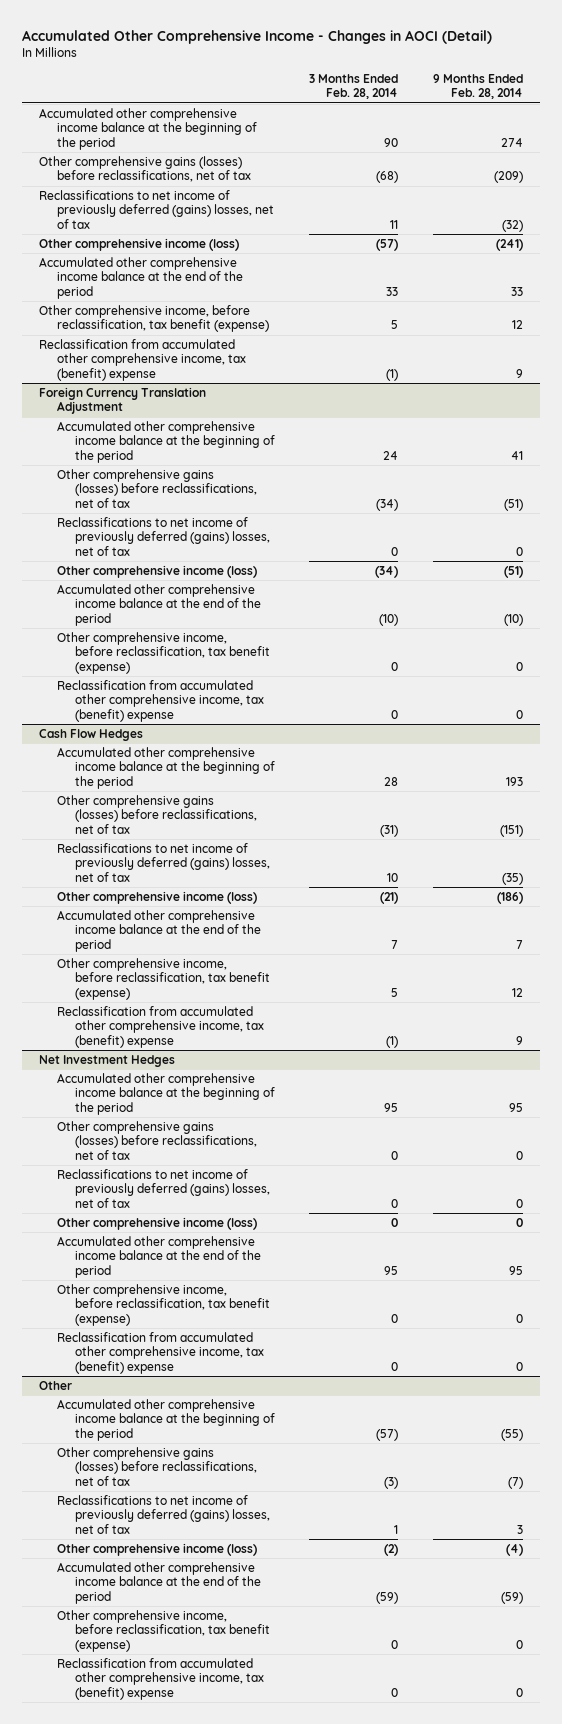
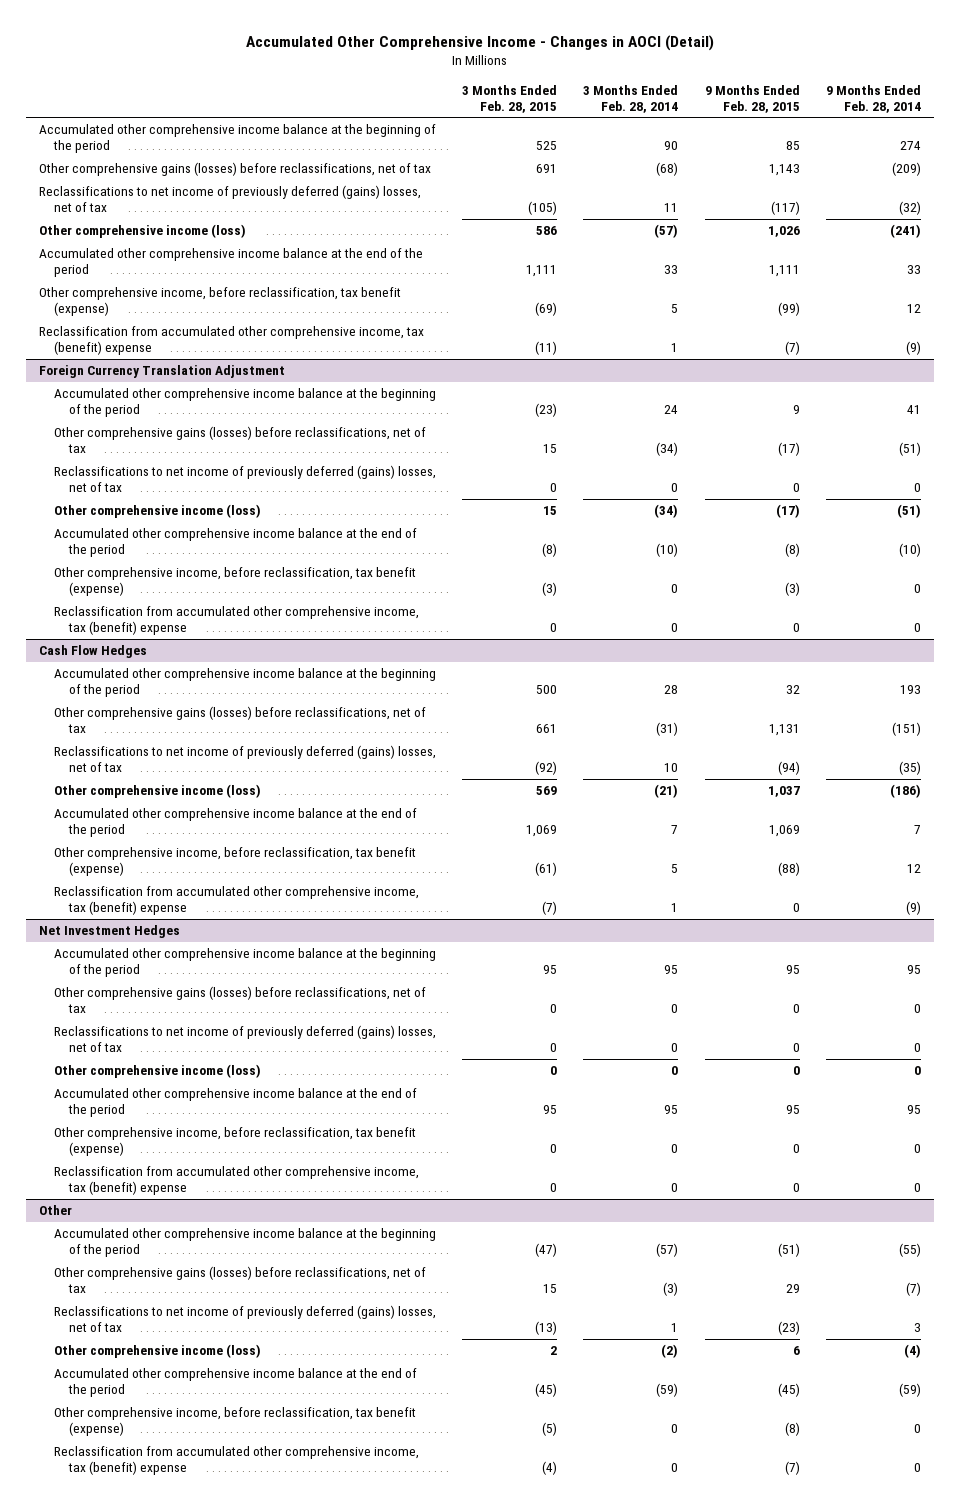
none -> [462,84,558,113] 3 Months Ended Feb. 28, 2015
none -> [704,84,800,113] 9 Months Ended Feb. 28, 2015
[386,368,399,381] (1) -> [671,343,679,353] 1
[515,368,523,378] 9 -> [905,341,921,356] (9)
[386,1035,399,1048] (1) -> [671,903,679,913] 1
[515,1035,523,1045] 9 -> [905,901,921,916] (9)

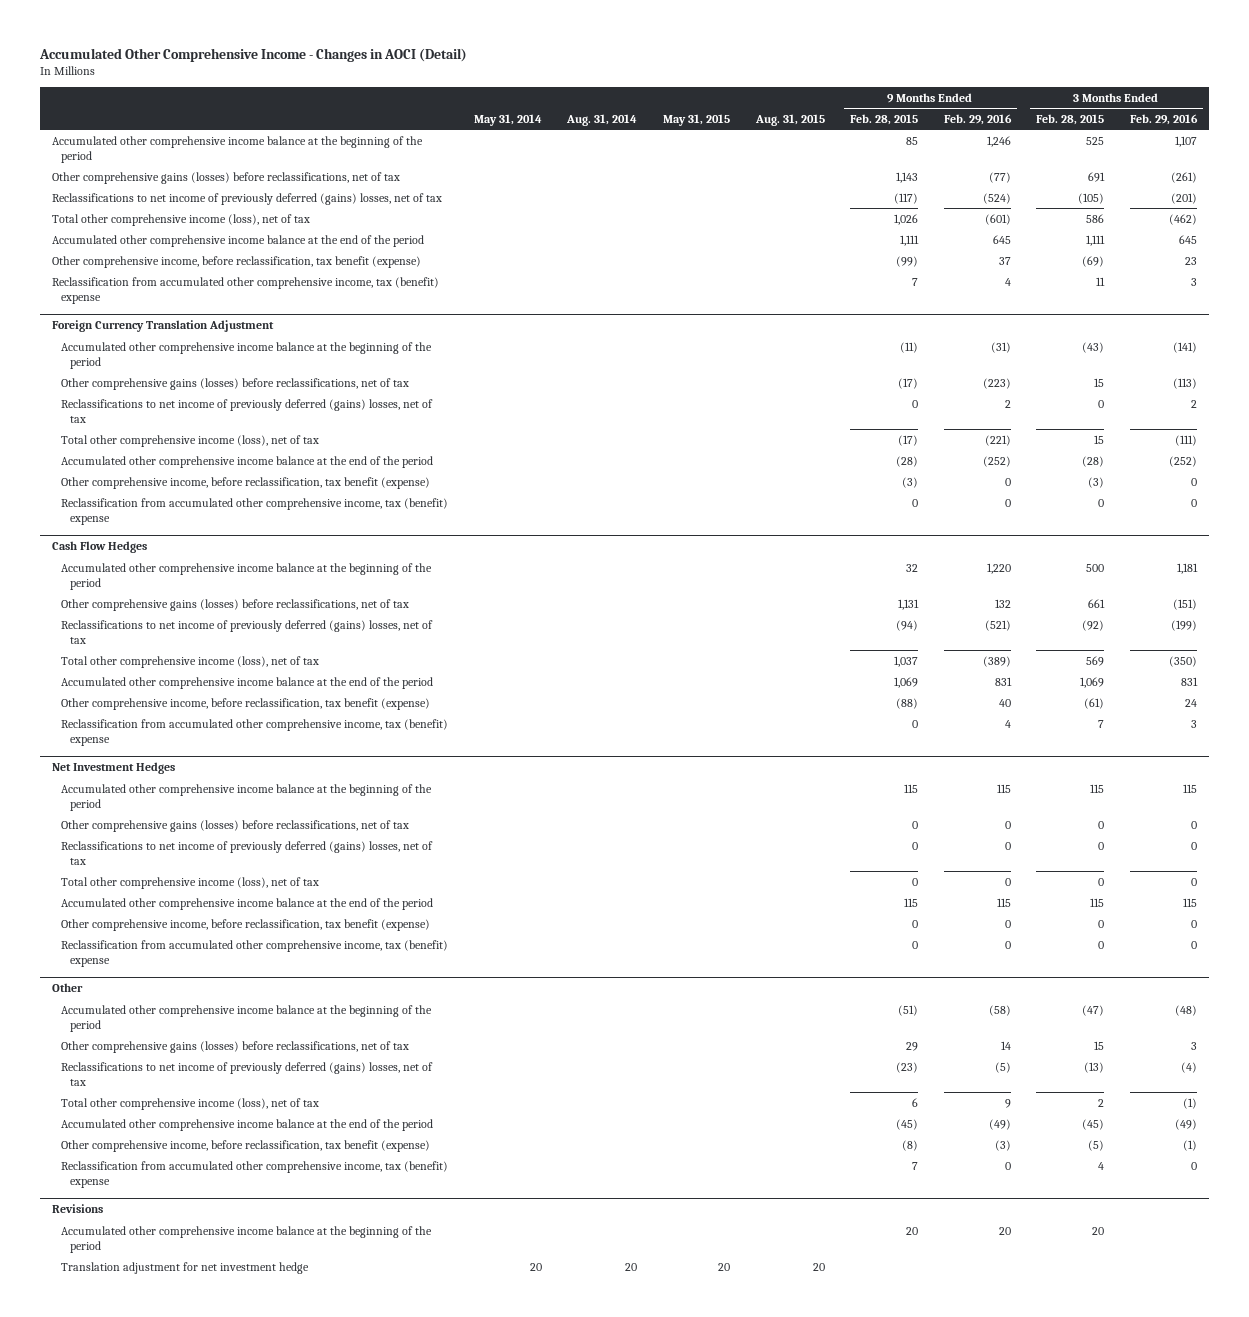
[583,84,679,113] 3 Months Ended Feb. 28, 2014 -> none
[825,84,921,113] 9 Months Ended Feb. 28, 2014 -> none
none -> [473,113,542,126] May 31, 2014
none -> [566,113,638,126] Aug. 31, 2014
none -> [662,113,730,126] May 31, 2015
none -> [754,113,825,126] Aug. 31, 2015
none -> [943,113,1012,125] Feb. 29, 2016
none -> [1129,113,1198,125] Feb. 29, 2016
[38,224,246,239] Other comprehensive income (loss) -> [52,213,311,226] Total other comprehensive income (loss), net of tax
[535,341,558,356] (11) -> [1096,276,1106,286] 11
[784,341,800,356] (7) -> [912,277,919,286] 7
[535,403,558,418] (23) -> [1082,341,1105,353] (43)
[792,405,800,415] 9 -> [900,341,919,353] (11)
[53,504,261,519] Other comprehensive income (loss) -> [61,434,320,447] Total other comprehensive income (loss), net of tax
[542,543,558,558] (8) -> [1082,455,1105,467] (28)
[784,543,800,558] (8) -> [896,455,919,467] (28)
[53,784,261,799] Other comprehensive income (loss) -> [61,655,320,668] Total other comprehensive income (loss), net of tax
[542,901,558,916] (7) -> [1098,719,1105,728] 7
[543,965,558,975] 95 -> [1090,783,1105,793] 115
[785,965,800,975] 95 -> [904,783,919,793] 115
[53,1064,261,1079] Other comprehensive income (loss) -> [61,876,320,889] Total other comprehensive income (loss), net of tax
[543,1105,558,1115] 95 -> [1090,897,1105,907] 115
[785,1105,800,1115] 95 -> [904,897,919,907] 115
[53,1344,261,1359] Other comprehensive income (loss) -> [61,1097,320,1110] Total other comprehensive income (loss), net of tax
[542,1461,558,1476] (4) -> [1098,1161,1105,1170] 4
[784,1461,800,1476] (7) -> [912,1161,919,1170] 7
none -> [52,1204,104,1214] Revisions
none -> [61,1225,433,1253] Accumulated other comprehensive income balance at the beginning of the period
none -> [61,1261,310,1274] Translation adjustment for net investment hedge

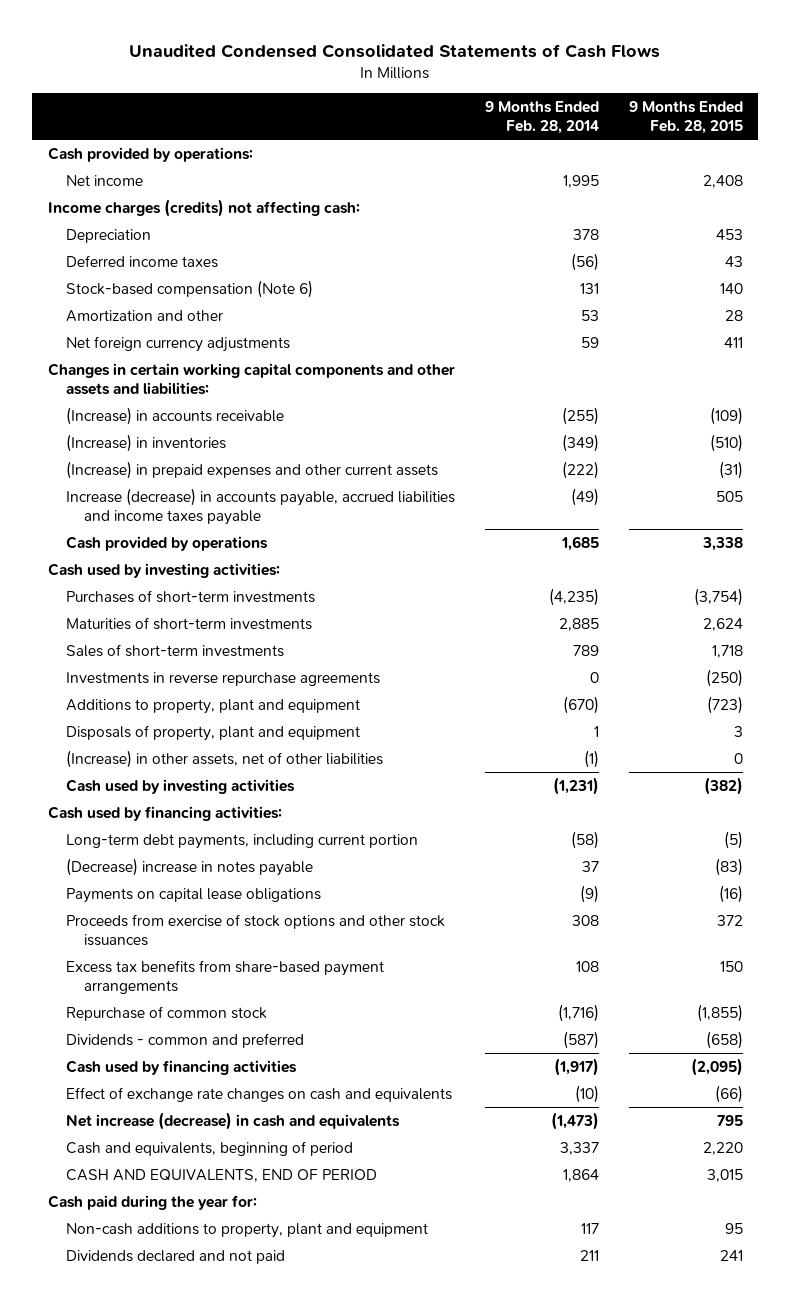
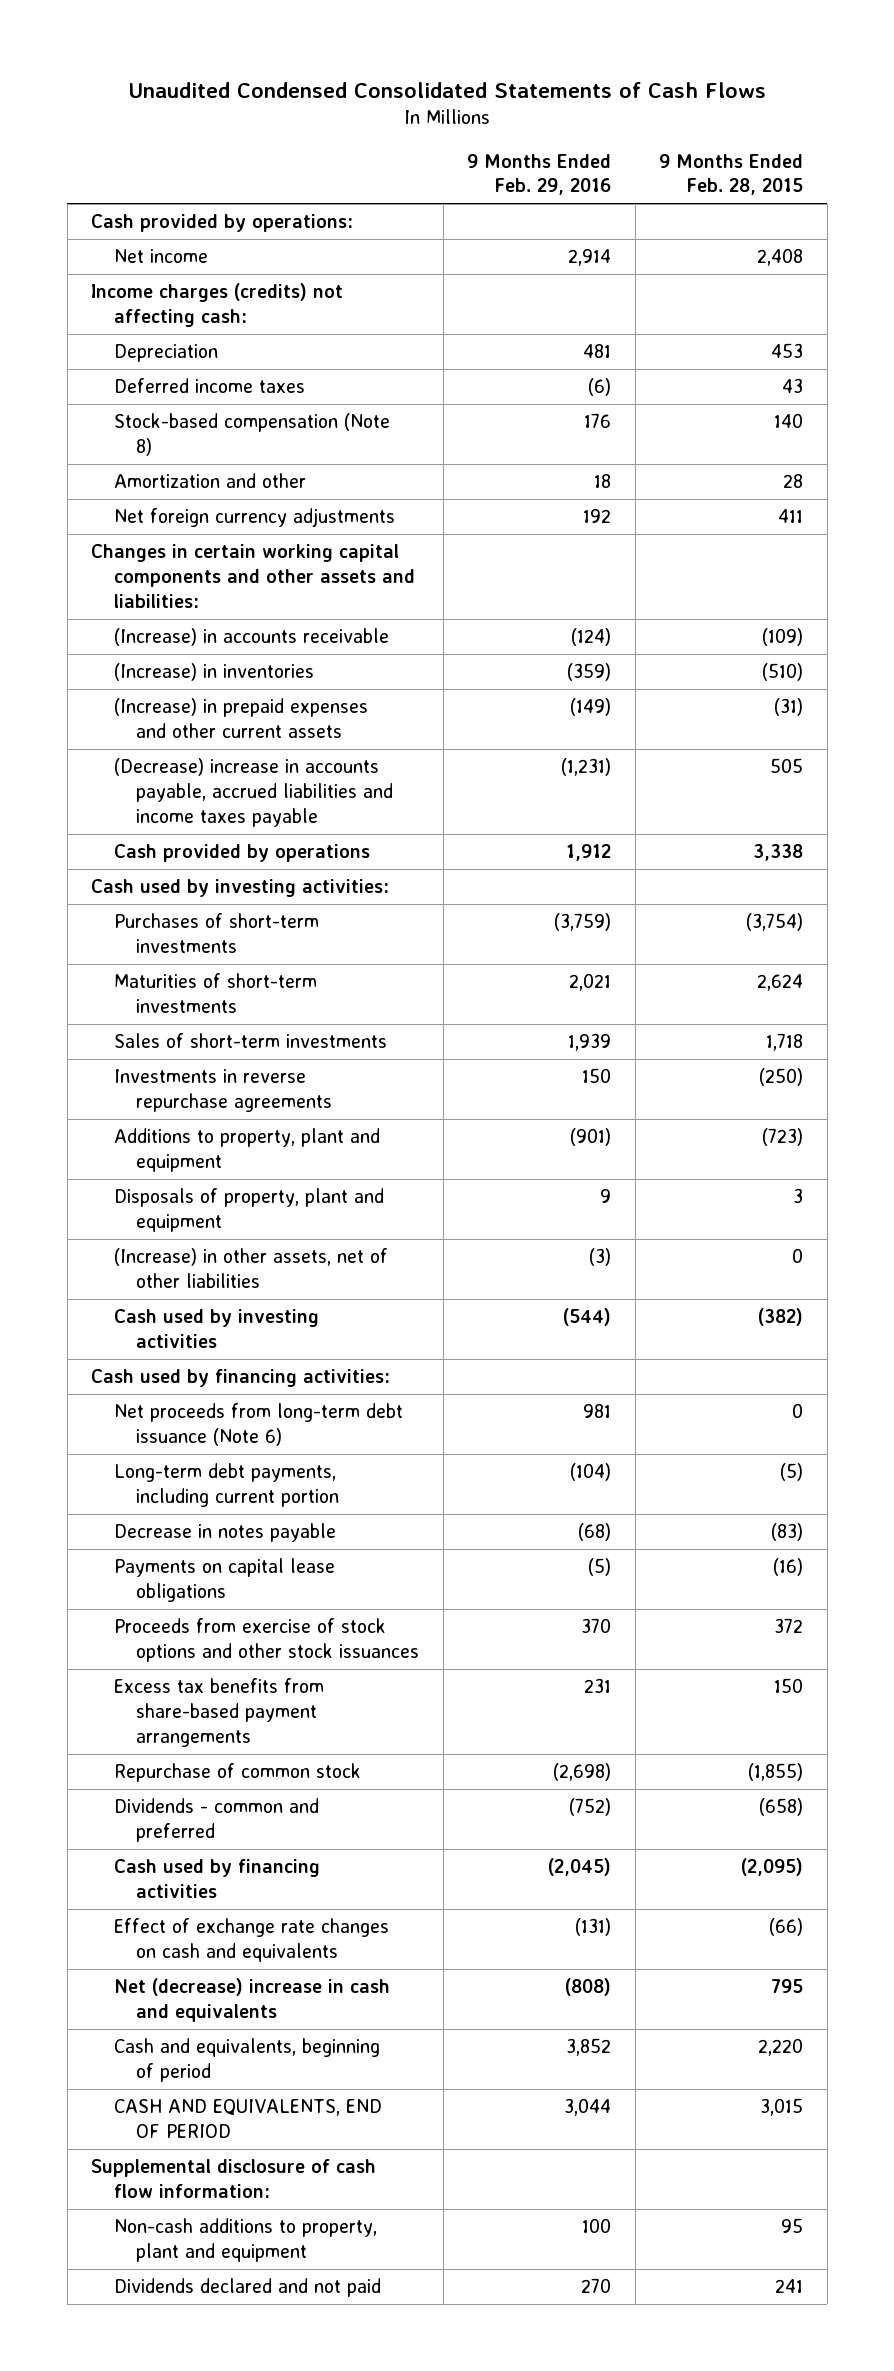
[485,101,600,134] 9 Months Ended Feb. 28, 2014 -> none
none -> [467,153,612,196] 9 Months Ended Feb. 29, 2016
[65,279,313,298] Stock-based compensation (Note 6) -> [113,413,390,456] Stock-based compensation (Note 8)
[65,487,455,525] Increase (decrease) in accounts payable, accrued liabilities and income taxes payable -> [113,758,394,827] (Decrease) increase in accounts payable, accrued liabilities and income taxes payable
none -> [113,1403,403,1446] Net proceeds from long-term debt issuance (Note 6)
[65,857,313,876] (Decrease) increase in notes payable -> [113,1523,336,1543] Decrease in notes payable
[65,1111,400,1130] Net increase (decrease) in cash and equivalents -> [113,1978,390,2022] Net (decrease) increase in cash and equivalents
[47,1194,257,1210] Cash paid during the year for: -> none
none -> [91,2159,377,2198] Supplemental disclosure of cash flow information:

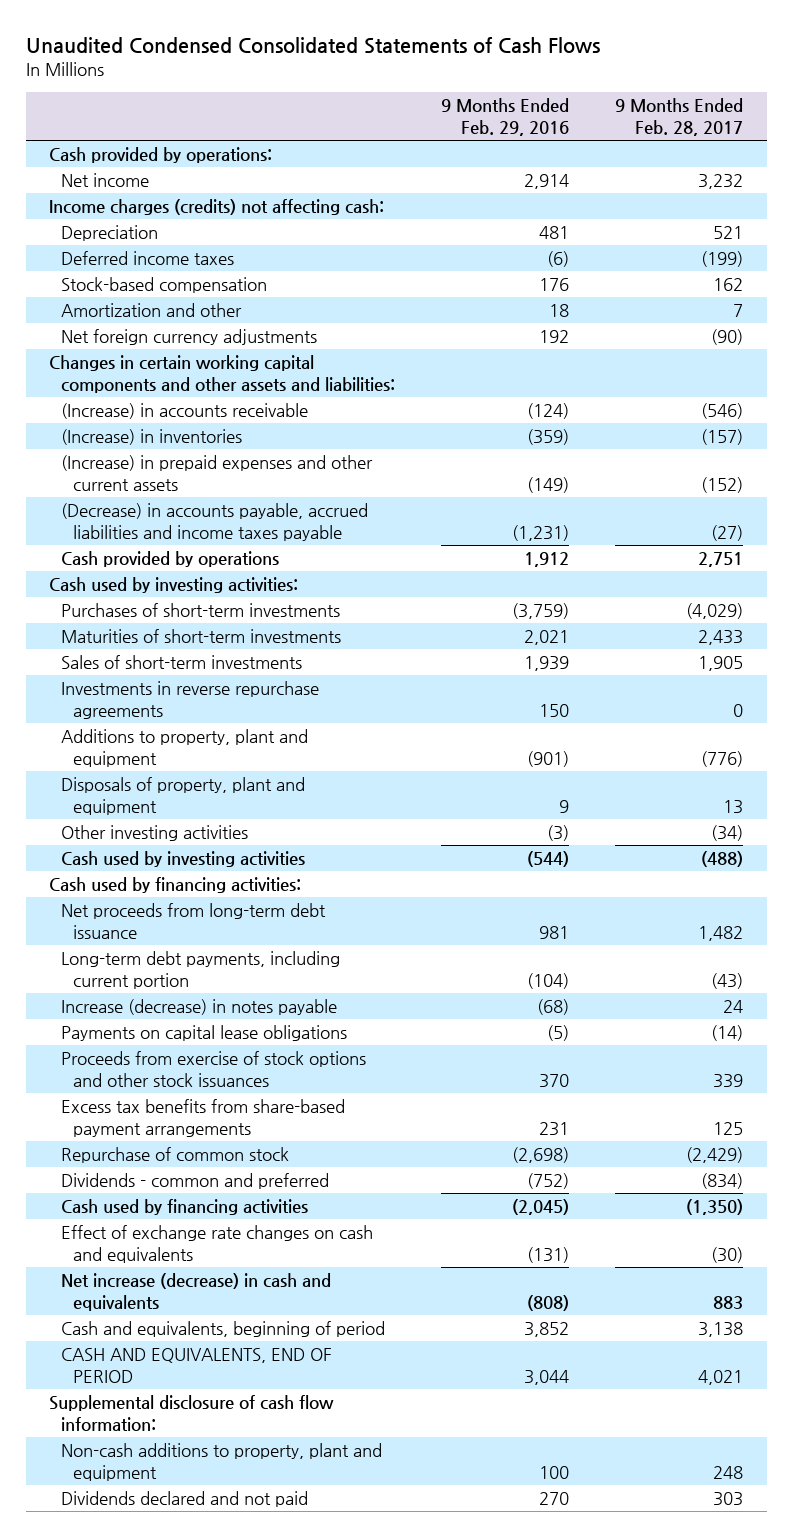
[659,153,804,196] 9 Months Ended Feb. 28, 2015 -> none
none -> [615,98,744,137] 9 Months Ended Feb. 28, 2017
[113,413,390,456] Stock-based compensation (Note 8) -> [61,277,268,294] Stock-based compensation
[113,758,394,827] (Decrease) increase in accounts payable, accrued liabilities and income taxes payable -> [61,503,369,542] (Decrease) in accounts payable, accrued liabilities and income taxes payable
[113,1248,388,1288] (Increase) in other assets, net of other liabilities -> [61,825,249,842] Other investing activities
[113,1403,403,1446] Net proceeds from long-term debt issuance (Note 6) -> [61,903,327,940] Net proceeds from long-term debt issuance
[113,1523,336,1543] Decrease in notes payable -> [61,999,338,1016] Increase (decrease) in notes payable
[113,1978,390,2022] Net (decrease) increase in cash and equivalents -> [61,1273,332,1312] Net increase (decrease) in cash and equivalents

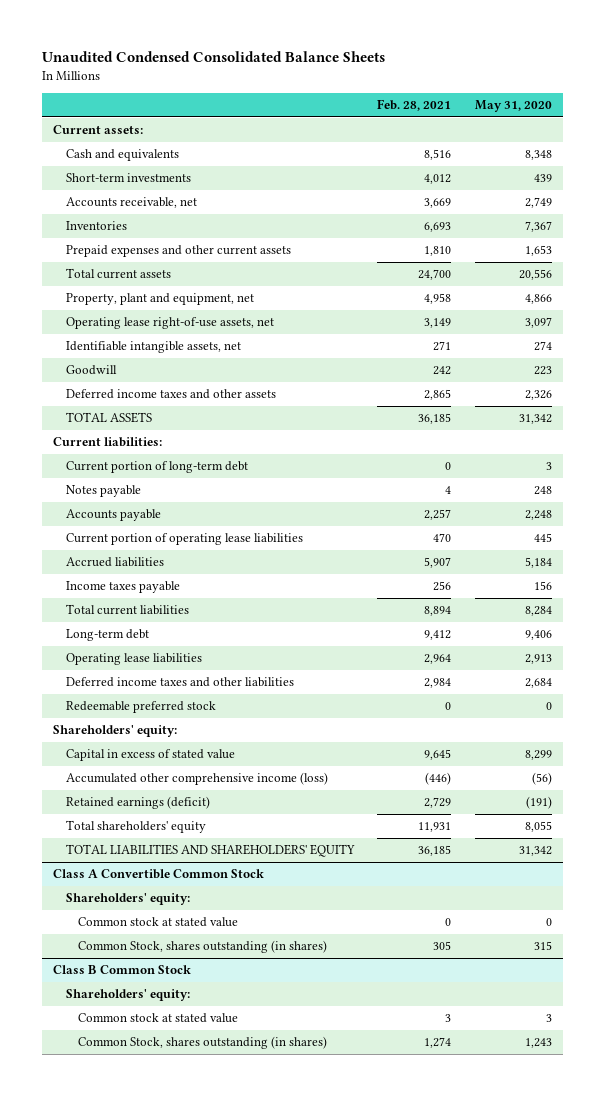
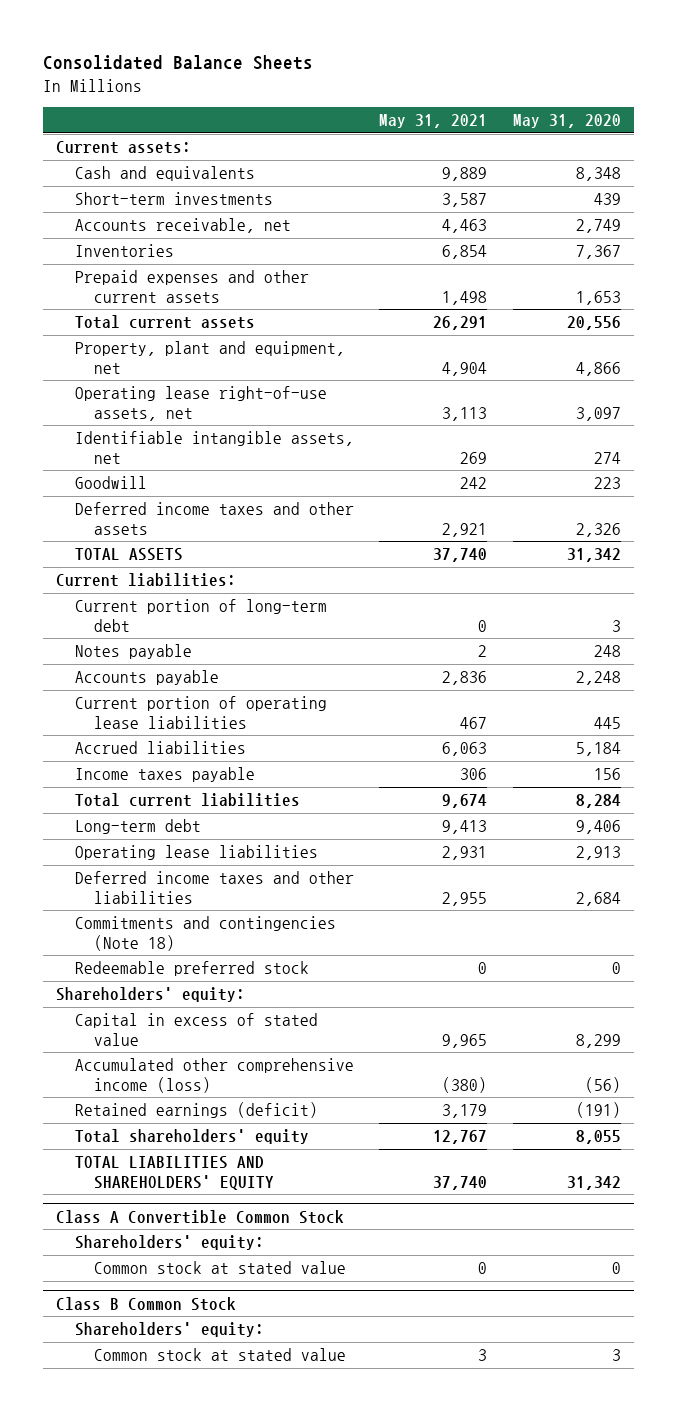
[41,51,385,63] Unaudited Condensed Consolidated Balance Sheets -> [42,55,313,71] Consolidated Balance Sheets
[377,99,452,112] Feb. 28, 2021 -> none
none -> [379,114,488,129] May 31, 2021
none -> [74,916,336,951] Commitments and contingencies (Note 18)
[78,940,328,954] Common Stock, shares outstanding (in shares) -> none
[78,1036,328,1050] Common Stock, shares outstanding (in shares) -> none

